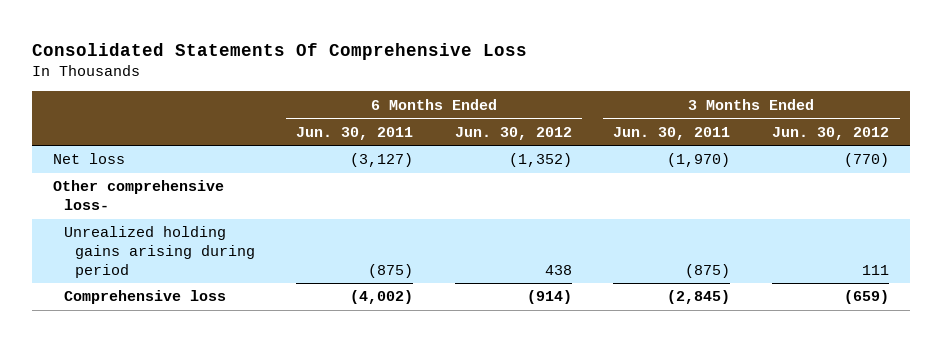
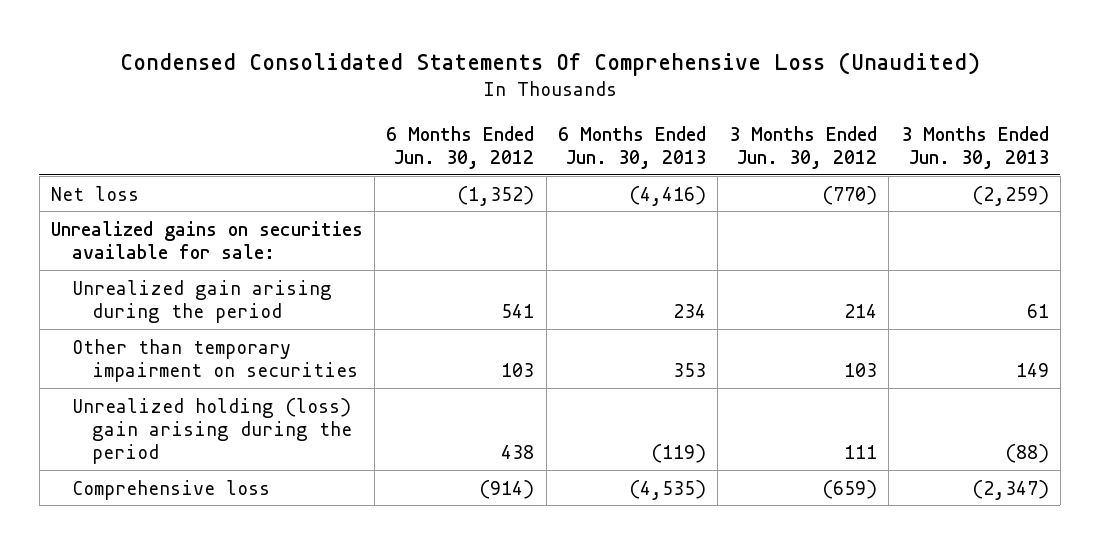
[32,42,528,60] Consolidated Statements Of Comprehensive Loss -> [119,51,980,76] Condensed Consolidated Statements Of Comprehensive Loss (Unaudited)
[296,126,414,140] Jun. 30, 2011 -> none
[613,126,731,140] Jun. 30, 2011 -> none
none -> [557,125,706,169] 6 Months Ended Jun. 30, 2013
none -> [900,125,1049,169] 3 Months Ended Jun. 30, 2013
[53,180,225,211] Other comprehensive loss- -> none
none -> [51,220,364,259] Unrealized gains on securities available for sale:
[63,226,255,278] Unrealized holding gains arising during period -> [71,279,332,323] Unrealized gain arising during the period
[544,264,572,275] 438 -> [501,303,535,318] 541
[862,264,890,275] 111 -> [844,303,878,318] 214
none -> [71,338,359,382] Other than temporary impairment on securities
none -> [71,397,353,464] Unrealized holding (loss) gain arising during the period

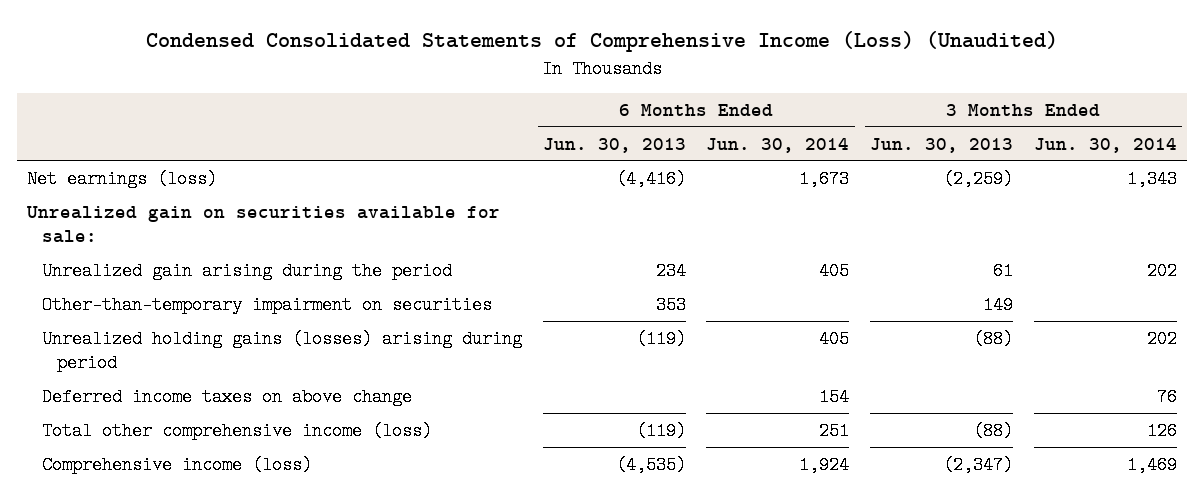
[119,51,980,76] Condensed Consolidated Statements Of Comprehensive Loss (Unaudited) -> [145,31,1058,53] Condensed Consolidated Statements of Comprehensive Income (Loss) (Unaudited)
[386,125,535,169] 6 Months Ended Jun. 30, 2012 -> none
[729,125,878,169] 3 Months Ended Jun. 30, 2012 -> none
none -> [706,137,850,153] Jun. 30, 2014
none -> [1033,137,1177,153] Jun. 30, 2014
[51,185,140,201] Net loss -> [27,169,218,188] Net earnings (loss)
[51,220,364,259] Unrealized gains on securities available for sale: -> [26,205,501,243] Unrealized gain on securities available for sale:
[71,338,359,382] Other than temporary impairment on securities -> [42,295,493,314] Other-than-temporary impairment on securities
[71,397,353,464] Unrealized holding (loss) gain arising during the period -> [42,329,523,372] Unrealized holding gains (losses) arising during period
none -> [42,387,413,406] Deferred income taxes on above change
none -> [42,421,433,440] Total other comprehensive income (loss)
[71,479,270,500] Comprehensive loss -> [42,455,313,474] Comprehensive income (loss)

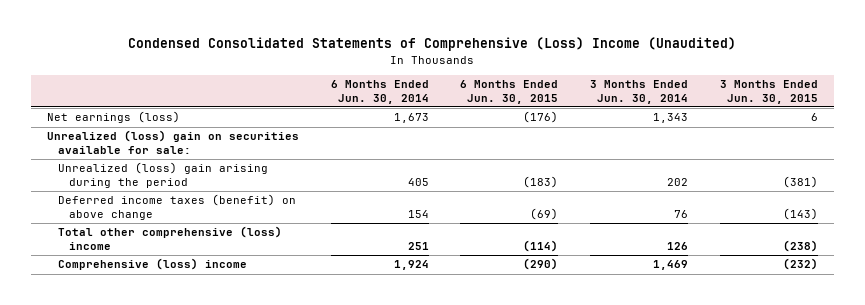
[145,31,1058,53] Condensed Consolidated Statements of Comprehensive Income (Loss) (Unaudited) -> [128,37,737,52] Condensed Consolidated Statements of Comprehensive (Loss) Income (Unaudited)
[542,137,686,153] Jun. 30, 2013 -> none
[870,137,1014,153] Jun. 30, 2013 -> none
none -> [460,80,559,104] 6 Months Ended Jun. 30, 2015
none -> [719,80,818,104] 3 Months Ended Jun. 30, 2015
[42,295,493,314] Other-than-temporary impairment on securities -> none
[42,329,523,372] Unrealized holding gains (losses) arising during period -> none
[26,205,501,243] Unrealized gain on securities available for sale: -> [46,130,299,154] Unrealized (loss) gain on securities available for sale:
[42,261,453,280] Unrealized gain arising during the period -> [57,162,268,188] Unrealized (loss) gain arising during the period
[42,387,413,406] Deferred income taxes on above change -> [57,194,296,220] Deferred income taxes (benefit) on above change
[42,421,433,440] Total other comprehensive income (loss) -> [57,226,282,250] Total other comprehensive (loss) income
[42,455,313,474] Comprehensive income (loss) -> [57,258,247,271] Comprehensive (loss) income

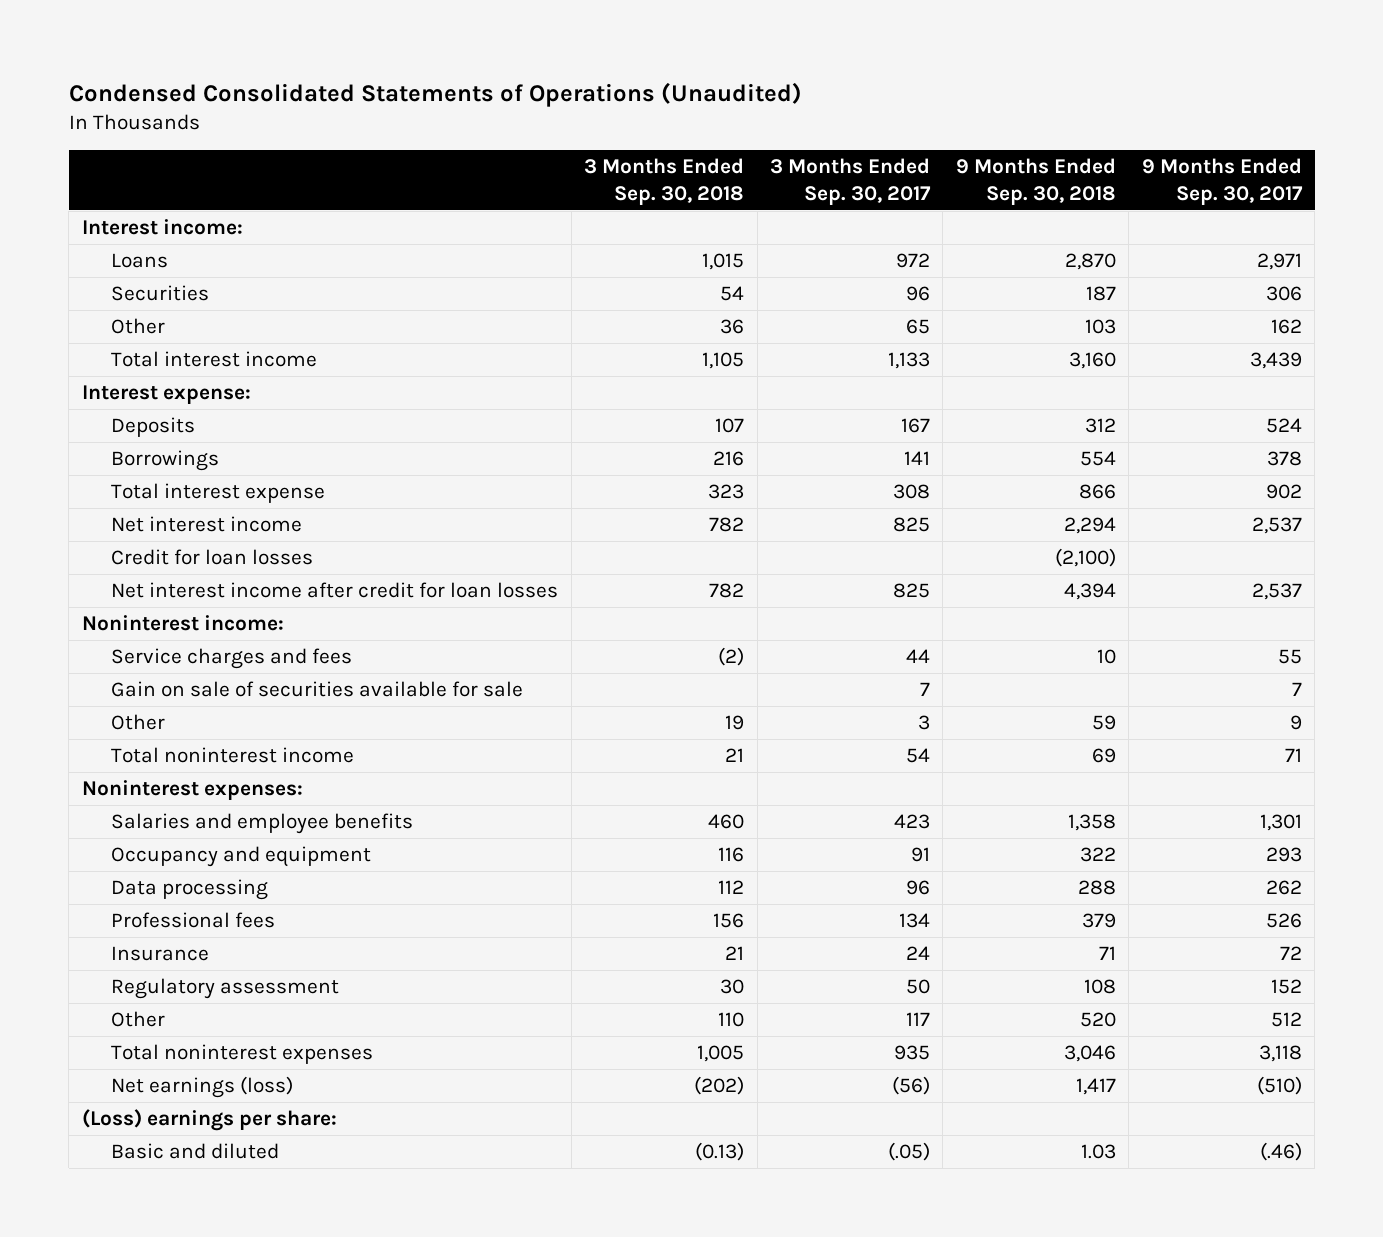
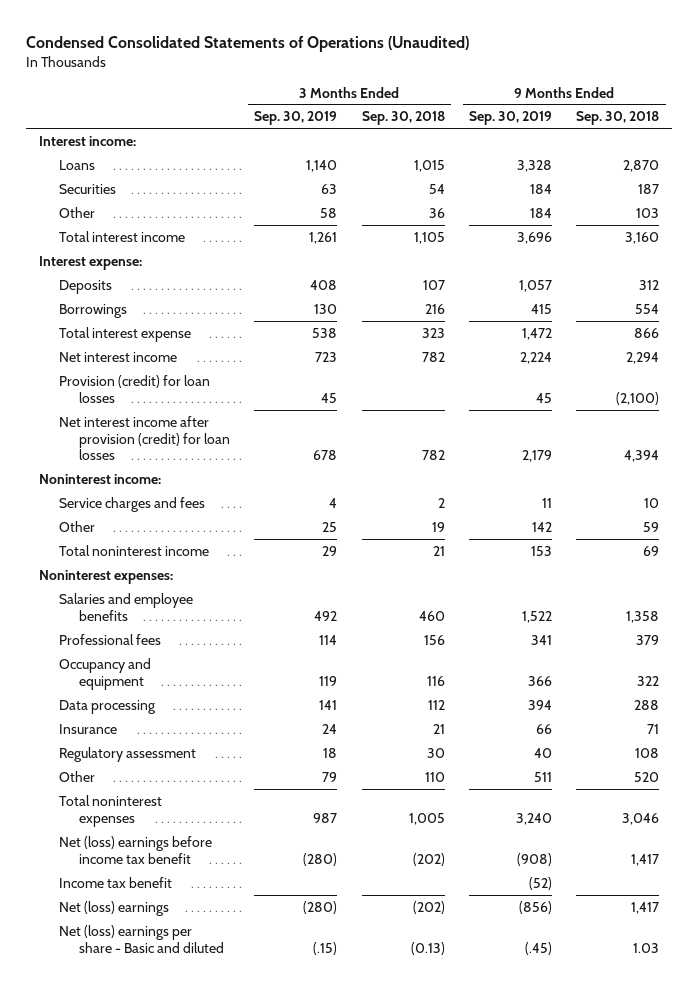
[770,158,932,205] 3 Months Ended Sep. 30, 2017 -> none
[1141,158,1303,205] 9 Months Ended Sep. 30, 2017 -> none
none -> [254,111,338,126] Sep. 30, 2019
none -> [468,111,552,126] Sep. 30, 2019
[111,549,314,566] Credit for loan losses -> [58,374,210,403] Provision (credit) for loan losses
[111,582,559,599] Net interest income after credit for loan losses -> [58,415,230,461] Net interest income after provision (credit) for loan losses
[111,681,524,698] Gain on sale of securities available for sale -> none
[718,647,745,667] (2) -> [437,497,445,508] 2
[111,912,276,929] Professional fees -> [58,633,161,645] Professional fees
[81,1109,337,1132] (Loss) earnings per share: -> none
none -> [58,835,212,864] Net (loss) earnings before income tax benefit
none -> [58,876,172,888] Income tax benefit
[111,1076,294,1099] Net earnings (loss) -> [58,900,169,916] Net (loss) earnings
[111,1143,280,1160] Basic and diluted -> [58,924,224,953] Net (loss) earnings per share - Basic and diluted

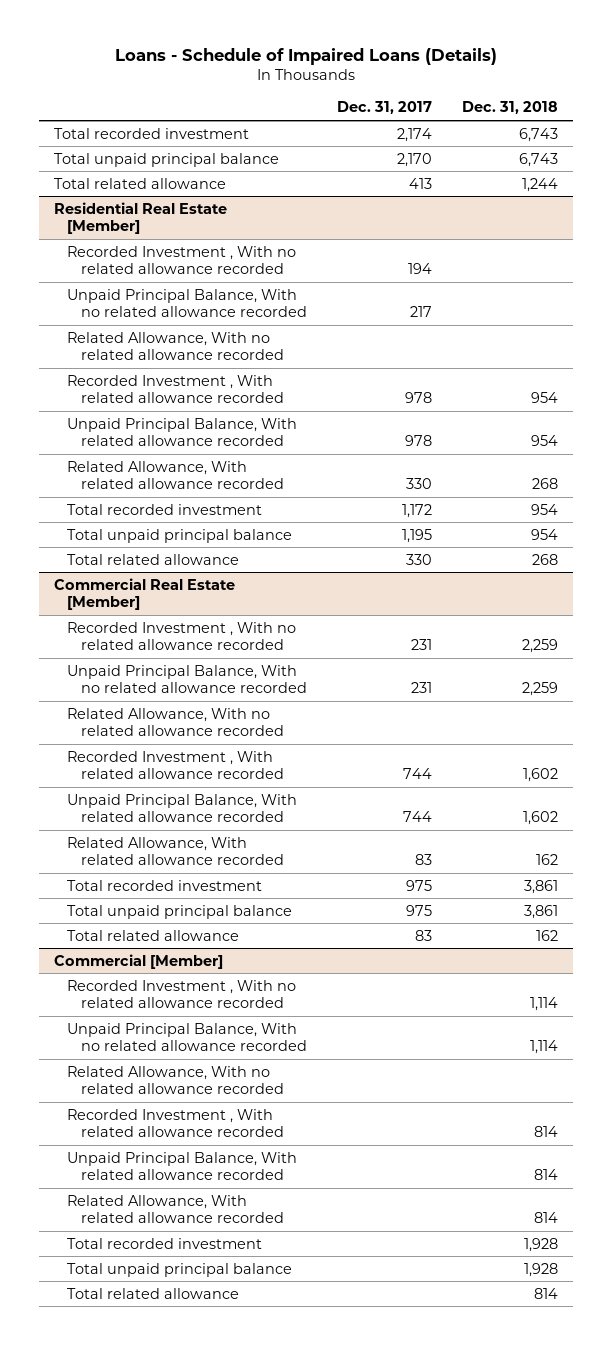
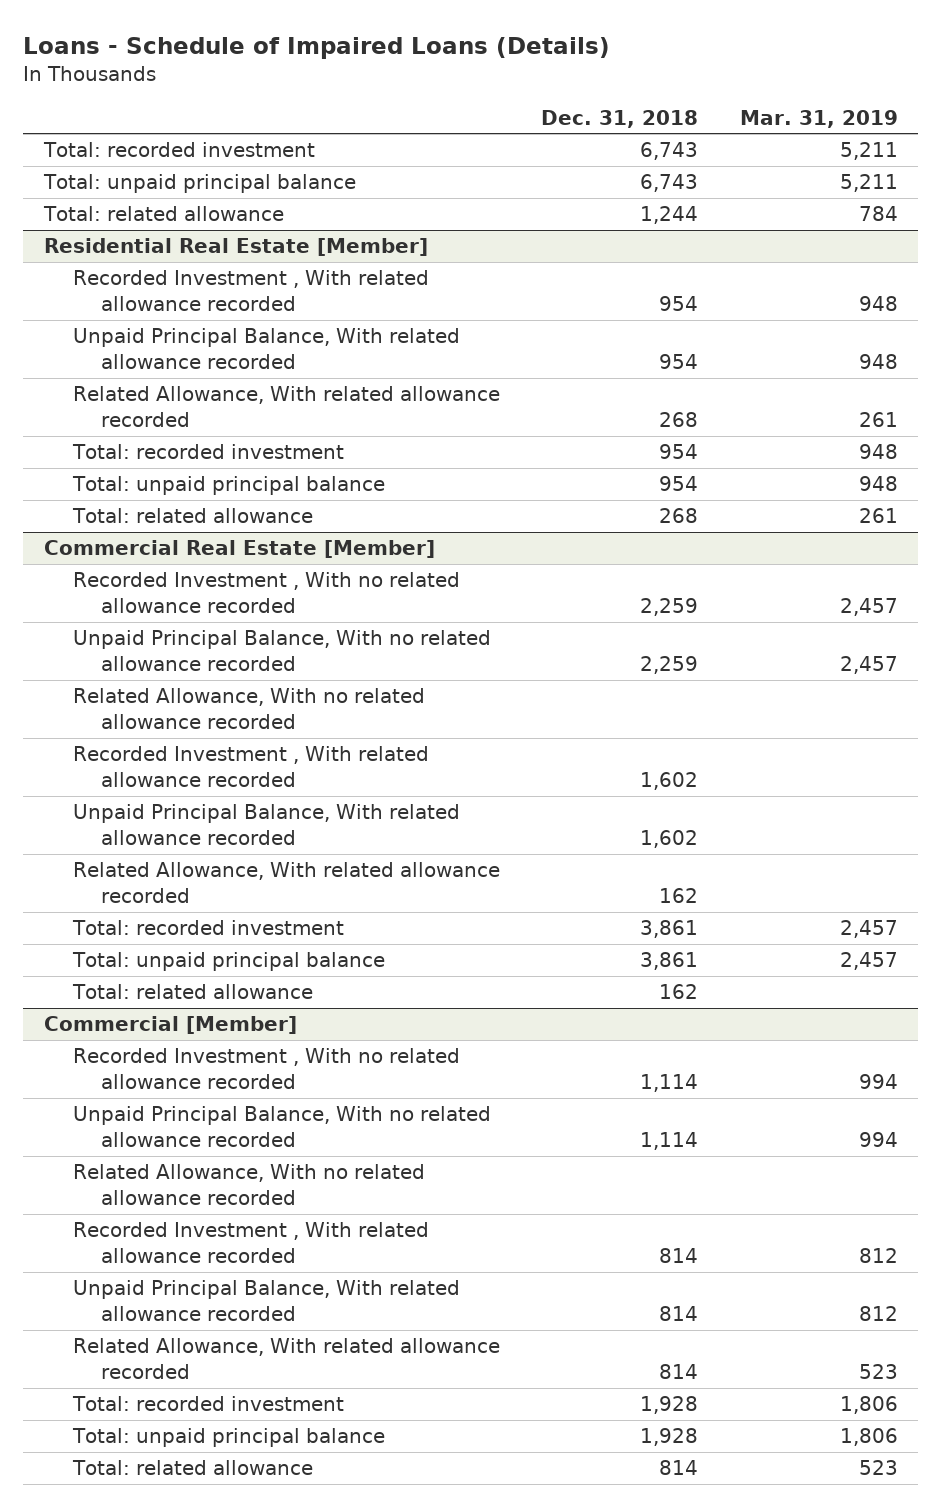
[336,101,432,115] Dec. 31, 2017 -> none
none -> [739,109,898,128] Mar. 31, 2019
[53,127,249,139] Total recorded investment -> [42,142,315,158] Total: recorded investment
[53,152,279,167] Total unpaid principal balance -> [42,174,356,194] Total: unpaid principal balance
[53,177,226,189] Total related allowance -> [42,206,284,222] Total: related allowance
[67,245,297,275] Recorded Investment , With no related allowance recorded -> none
[67,288,307,318] Unpaid Principal Balance, With no related allowance recorded -> none
[67,331,284,361] Related Allowance, With no related allowance recorded -> none
[67,503,263,515] Total recorded investment -> [71,444,344,460] Total: recorded investment
[67,528,293,543] Total unpaid principal balance -> [71,476,385,496] Total: unpaid principal balance
[67,553,240,565] Total related allowance -> [71,508,313,524] Total: related allowance
[67,879,263,891] Total recorded investment -> [71,920,344,936] Total: recorded investment
[67,904,293,919] Total unpaid principal balance -> [71,952,385,972] Total: unpaid principal balance
[67,929,240,941] Total related allowance -> [71,984,313,1000] Total: related allowance
[67,1237,263,1249] Total recorded investment -> [71,1396,344,1412] Total: recorded investment
[67,1262,293,1277] Total unpaid principal balance -> [71,1428,385,1448] Total: unpaid principal balance
[67,1287,240,1299] Total related allowance -> [71,1460,313,1476] Total: related allowance

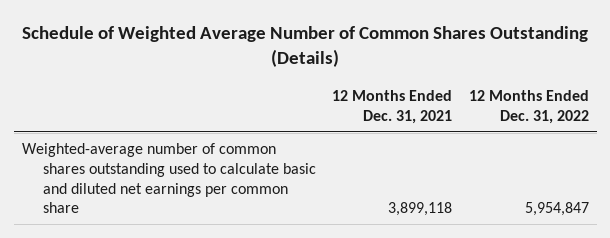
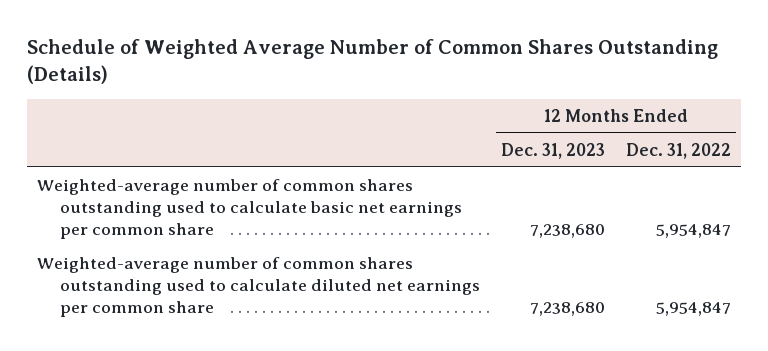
[332,90,453,125] 12 Months Ended Dec. 31, 2021 -> none
none -> [500,142,605,159] Dec. 31, 2023
[21,143,317,214] Weighted-average number of common shares outstanding used to calculate basic and diluted net earnings per common share -> [37,179,462,239] Weighted-average number of common shares outstanding used to calculate basic net earnings per common share
none -> [37,257,480,317] Weighted-average number of common shares outstanding used to calculate diluted net earnings per common share

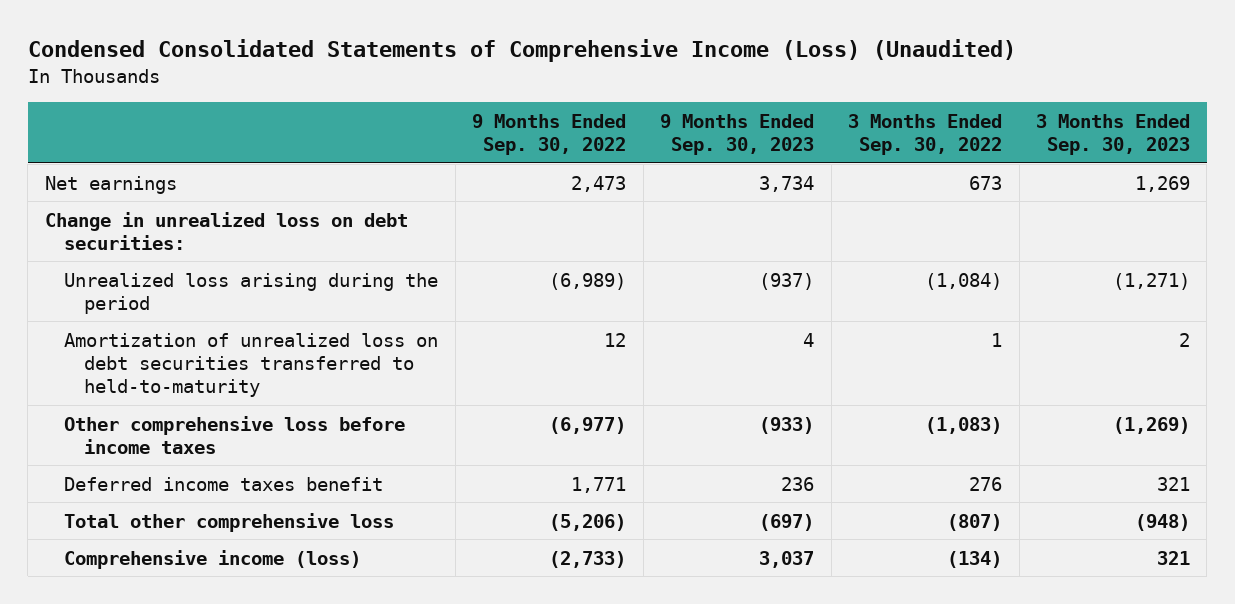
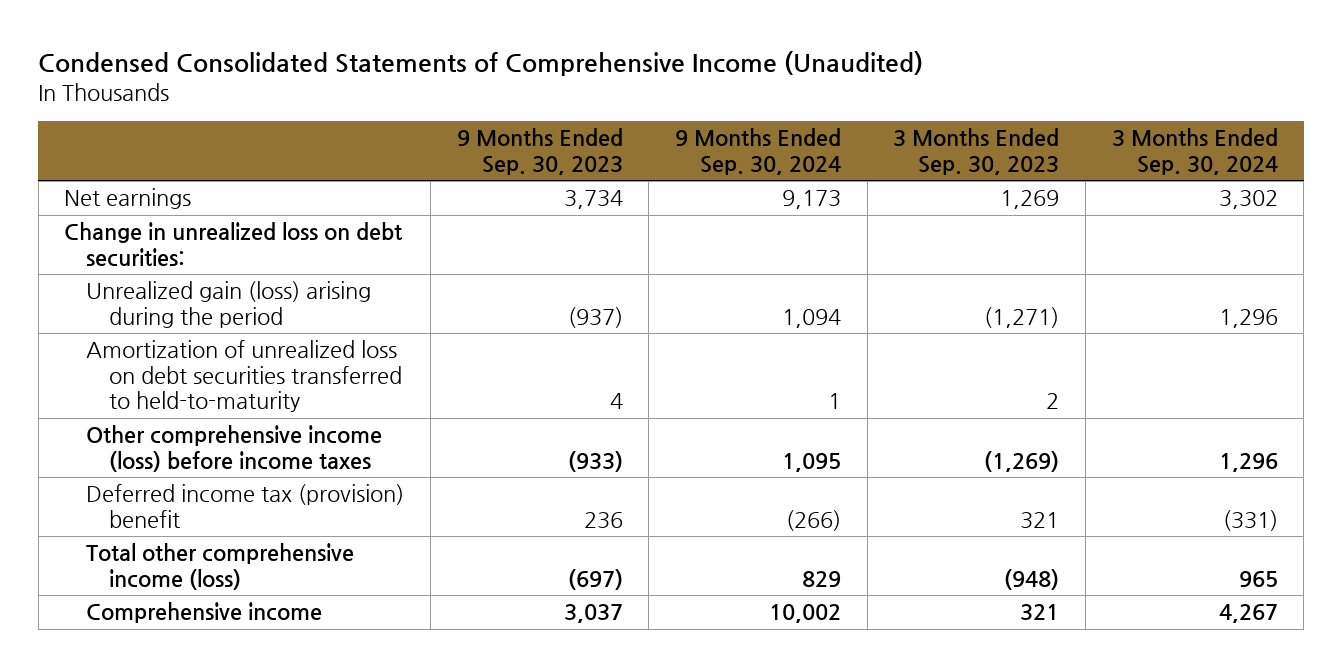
[27,39,1016,63] Condensed Consolidated Statements of Comprehensive Income (Loss) (Unaudited) -> [38,51,924,77] Condensed Consolidated Statements of Comprehensive Income (Unaudited)
[472,113,627,156] 9 Months Ended Sep. 30, 2022 -> none
[848,113,1003,156] 3 Months Ended Sep. 30, 2022 -> none
none -> [675,128,842,175] 9 Months Ended Sep. 30, 2024
none -> [1111,128,1278,175] 3 Months Ended Sep. 30, 2024
[64,272,439,314] Unrealized loss arising during the period -> [86,281,372,328] Unrealized gain (loss) arising during the period
[64,415,406,454] Other comprehensive loss before income taxes -> [86,425,383,472] Other comprehensive income (loss) before income taxes
[64,476,384,491] Deferred income taxes benefit -> [86,484,405,528] Deferred income tax (provision) benefit
[64,512,395,532] Total other comprehensive loss -> [86,543,355,590] Total other comprehensive income (loss)
[64,549,362,569] Comprehensive income (loss) -> [86,602,323,624] Comprehensive income

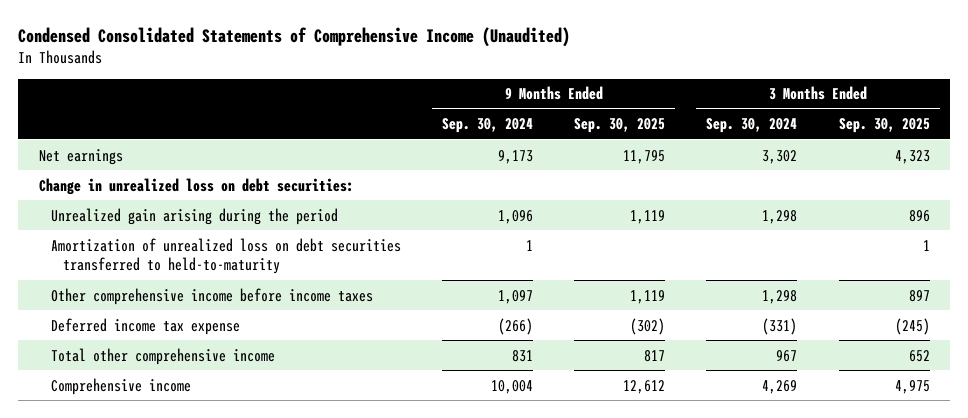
[456,128,623,175] 9 Months Ended Sep. 30, 2023 -> none
[893,128,1060,175] 3 Months Ended Sep. 30, 2023 -> none
none -> [574,118,666,134] Sep. 30, 2025
none -> [838,118,930,134] Sep. 30, 2025
[86,281,372,328] Unrealized gain (loss) arising during the period -> [50,207,338,225] Unrealized gain arising during the period
[782,308,842,328] 1,094 -> [498,209,534,224] 1,096
[1218,308,1278,328] 1,296 -> [762,209,798,224] 1,298
[86,425,383,472] Other comprehensive income (loss) before income taxes -> [50,287,373,305] Other comprehensive income before income taxes
[782,452,842,472] 1,095 -> [498,289,534,304] 1,097
[1218,452,1278,472] 1,296 -> [762,289,798,304] 1,298
[86,484,405,528] Deferred income tax (provision) benefit -> [50,317,240,335] Deferred income tax expense
[86,543,355,590] Total other comprehensive income (loss) -> [50,347,275,365] Total other comprehensive income
[802,570,842,587] 829 -> [512,349,534,362] 831
[1238,570,1278,587] 965 -> [776,349,798,362] 967
[769,604,842,624] 10,002 -> [491,379,534,394] 10,004
[1218,604,1278,624] 4,267 -> [762,379,798,394] 4,269

